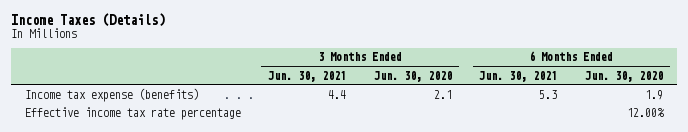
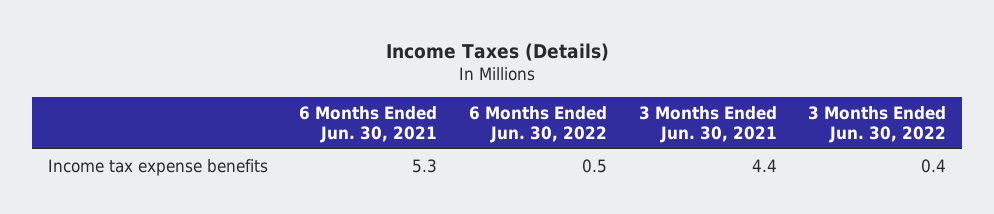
[373,70,452,82] Jun. 30, 2020 -> none
[585,70,664,82] Jun. 30, 2020 -> none
none -> [469,106,608,143] 6 Months Ended Jun. 30, 2022
none -> [808,106,947,143] 3 Months Ended Jun. 30, 2022
[24,106,241,120] Effective income tax rate percentage -> none
[24,87,199,102] Income tax expense (benefits) -> [47,159,268,177] Income tax expense benefits

